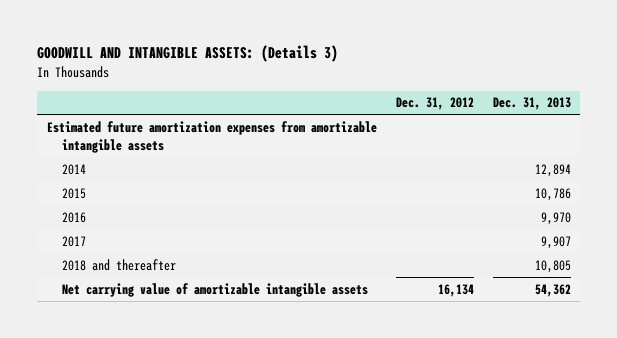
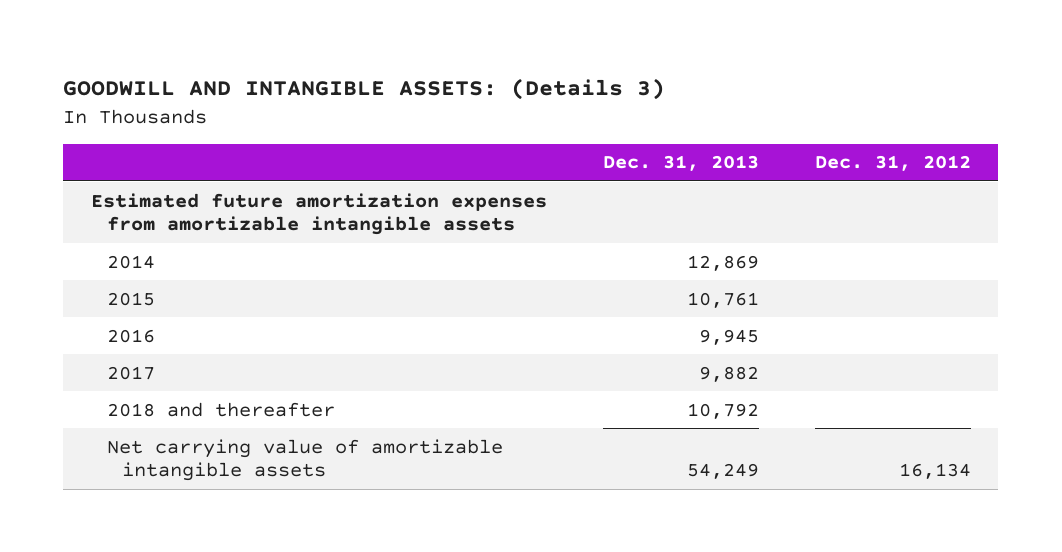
[534,163,571,177] 12,894 -> [686,254,759,271] 12,869
[534,187,571,201] 10,786 -> [686,291,759,308] 10,761
[540,211,571,225] 9,970 -> [698,328,759,345] 9,945
[540,235,571,249] 9,907 -> [698,365,759,382] 9,882
[534,259,571,273] 10,805 -> [686,402,759,419] 10,792
[534,283,571,297] 54,362 -> [686,463,759,480] 54,249

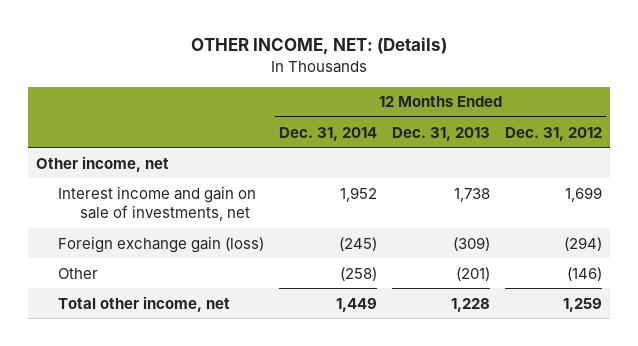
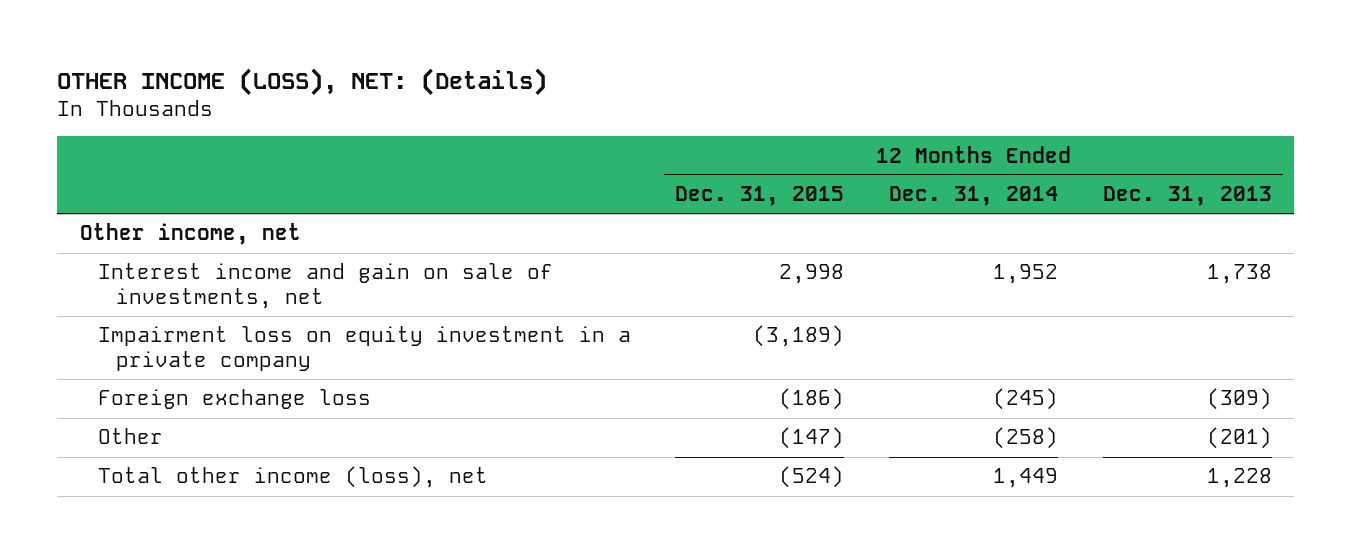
[190,37,447,56] OTHER INCOME, NET: (Details) -> [57,67,548,96] OTHER INCOME (LOSS), NET: (Details)
[505,126,603,141] Dec. 31, 2012 -> none
none -> [675,186,845,207] Dec. 31, 2015
none -> [97,326,631,372] Impairment loss on equity investment in a private company
[58,235,265,253] Foreign exchange gain (loss) -> [97,389,371,410] Foreign exchange loss
[58,295,231,312] Total other income, net -> [97,466,488,489] Total other income (loss), net

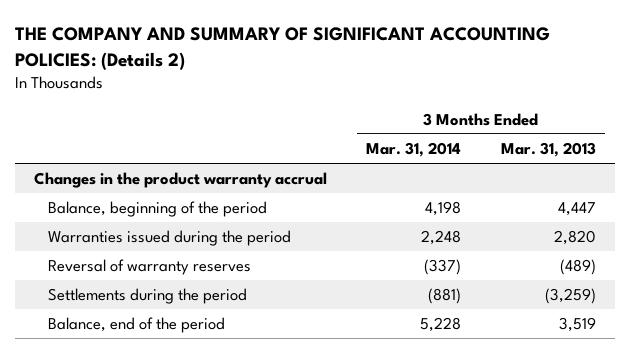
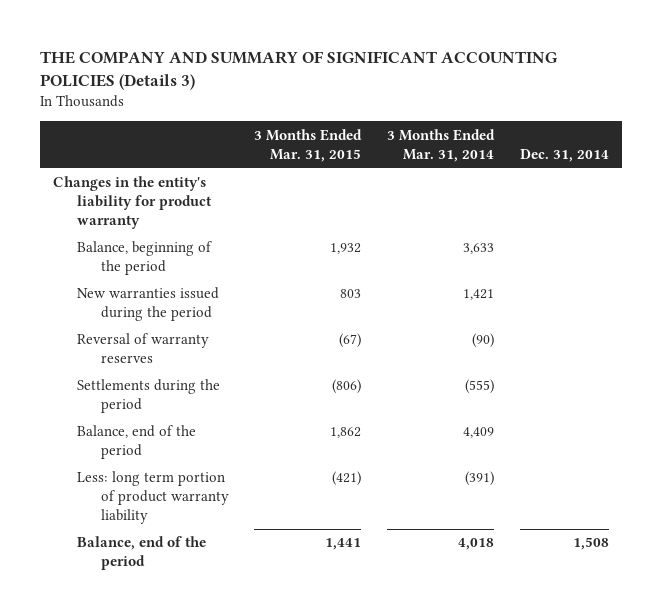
[14,27,550,70] THE COMPANY AND SUMMARY OF SIGNIFICANT ACCOUNTING POLICIES: (Details 2) -> [39,51,557,91] THE COMPANY AND SUMMARY OF SIGNIFICANT ACCOUNTING POLICIES (Details 3)
[500,142,596,158] Mar. 31, 2013 -> none
none -> [254,128,363,162] 3 Months Ended Mar. 31, 2015
none -> [519,148,609,162] Dec. 31, 2014
[34,172,328,189] Changes in the product warranty accrual -> [52,176,212,230] Changes in the entity's liability for product warranty
[425,201,462,217] 4,198 -> [463,243,495,255] 3,633
[48,230,292,247] Warranties issued during the period -> [76,287,219,322] New warranties issued during the period
[421,230,462,246] 2,248 -> [463,289,495,301] 1,421
[424,259,462,276] (337) -> [472,333,495,349] (90)
[428,288,462,305] (881) -> [465,379,495,395] (555)
[420,317,462,333] 5,228 -> [463,427,495,439] 4,409
none -> [76,471,229,525] Less: long term portion of product warranty liability
none -> [76,536,206,571] Balance, end of the period

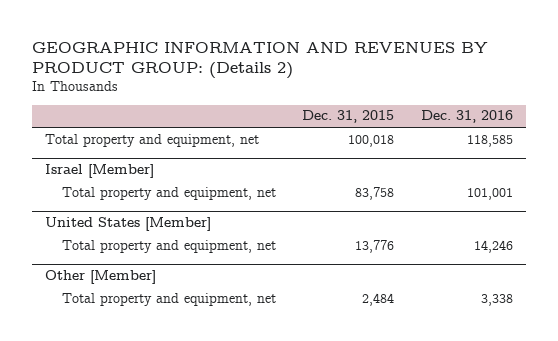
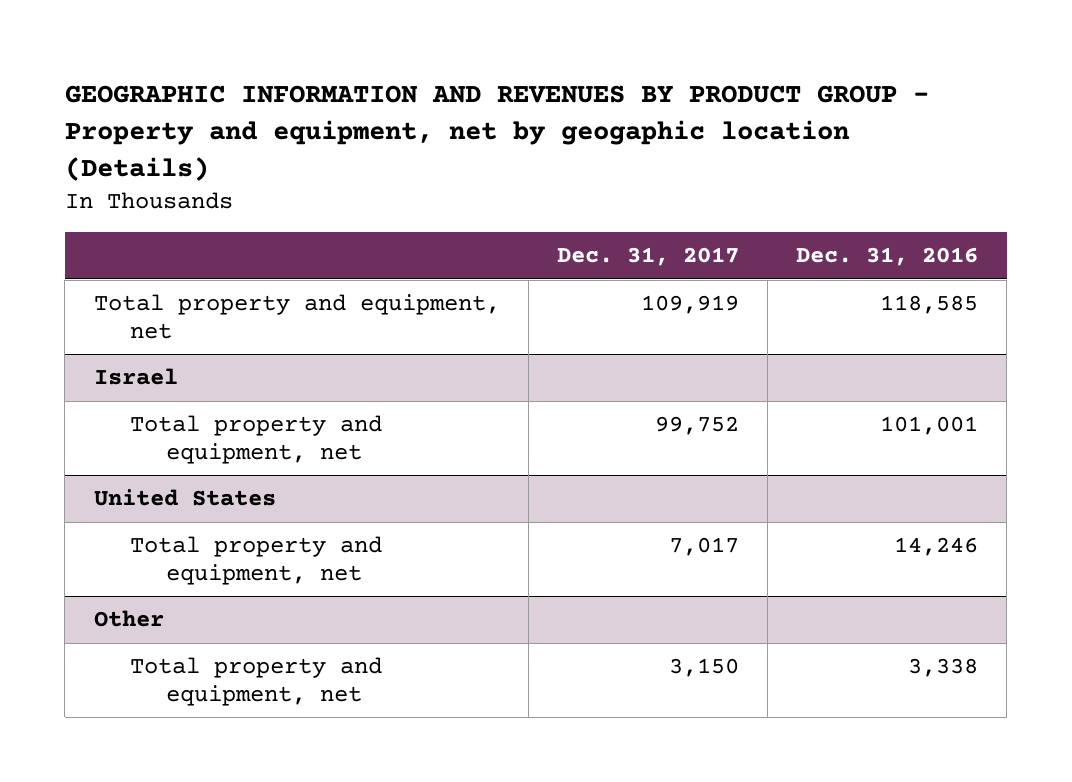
[31,41,488,80] GEOGRAPHIC INFORMATION AND REVENUES BY PRODUCT GROUP: (Details 2) -> [64,84,929,182] GEOGRAPHIC INFORMATION AND REVENUES BY PRODUCT GROUP - Property and equipment, net by geogaphic location (Details)
[302,110,395,124] Dec. 31, 2015 -> none
none -> [556,247,739,267] Dec. 31, 2017
[44,163,154,178] Israel [Member] -> [93,368,178,386] Israel
[44,216,211,231] United States [Member] -> [93,489,276,507] United States
[44,269,156,284] Other [Member] -> [93,610,164,628] Other

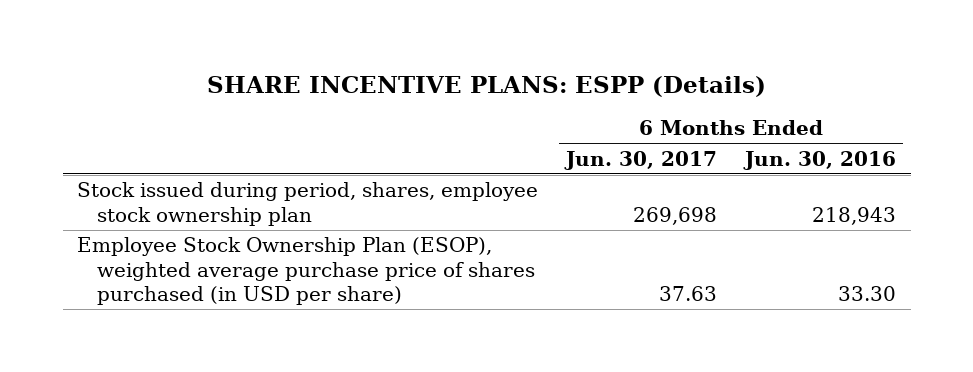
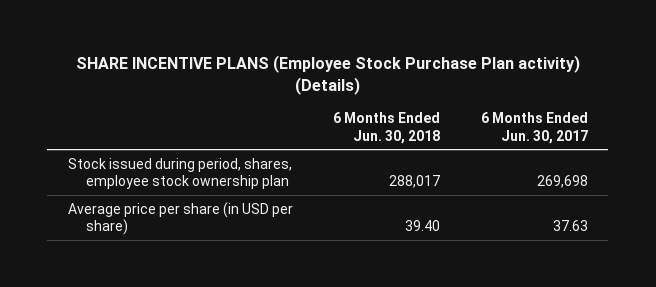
[206,75,766,97] SHARE INCENTIVE PLANS: ESPP (Details) -> [75,55,580,95] SHARE INCENTIVE PLANS (Employee Stock Purchase Plan activity) (Details)
[743,150,897,170] Jun. 30, 2016 -> none
none -> [333,112,441,144] 6 Months Ended Jun. 30, 2018
[76,237,536,305] Employee Stock Ownership Plan (ESOP), weighted average purchase price of shares purchased (in USD per share) -> [67,201,293,235] Average price per share (in USD per share)

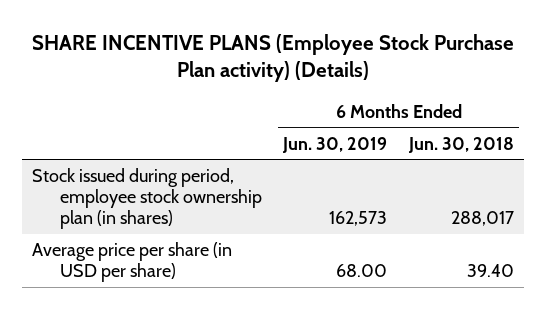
[481,112,589,144] 6 Months Ended Jun. 30, 2017 -> none
none -> [282,136,388,153] Jun. 30, 2019
[67,157,292,189] Stock issued during period, shares, employee stock ownership plan -> [32,168,263,230] Stock issued during period, employee stock ownership plan (in shares)

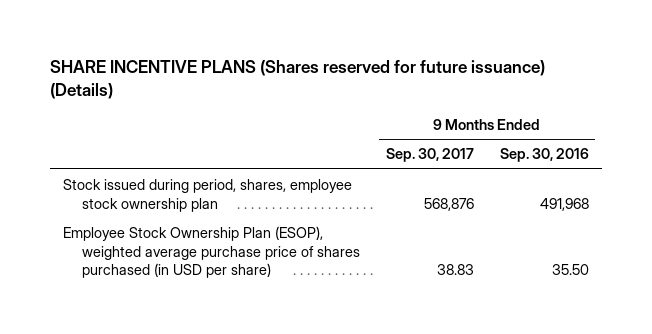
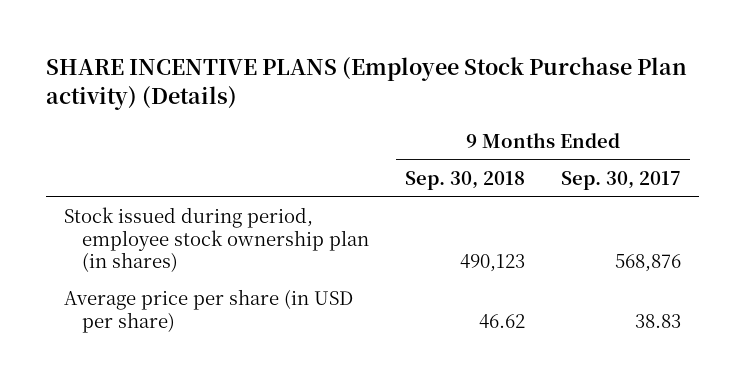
[50,60,546,99] SHARE INCENTIVE PLANS (Shares reserved for future issuance) (Details) -> [46,57,688,110] SHARE INCENTIVE PLANS (Employee Stock Purchase Plan activity) (Details)
[499,148,589,163] Sep. 30, 2016 -> none
none -> [405,170,526,190] Sep. 30, 2018
[63,178,353,212] Stock issued during period, shares, employee stock ownership plan -> [64,207,370,272] Stock issued during period, employee stock ownership plan (in shares)
[63,225,360,279] Employee Stock Ownership Plan (ESOP), weighted average purchase price of shares purchased (in USD per share) -> [64,289,354,333] Average price per share (in USD per share)

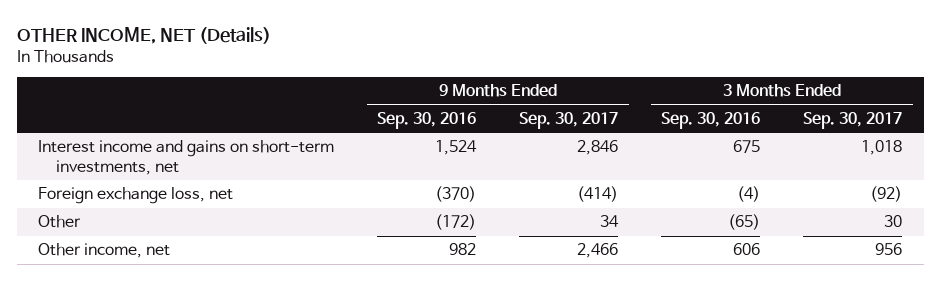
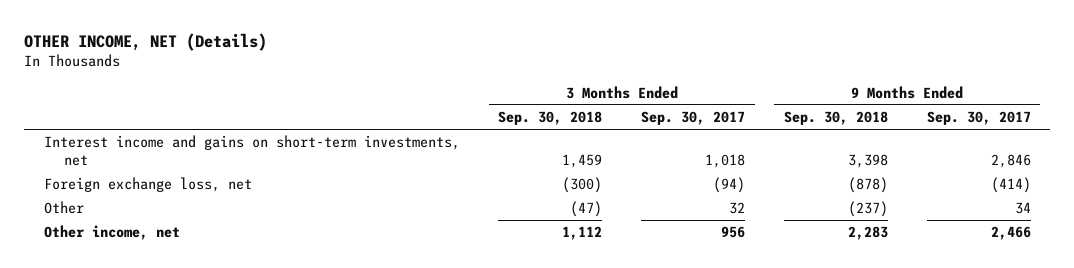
[377,112,477,130] Sep. 30, 2016 -> none
[661,112,761,130] Sep. 30, 2016 -> none
none -> [498,110,603,125] Sep. 30, 2018
none -> [783,110,888,125] Sep. 30, 2018
[870,186,903,203] (92) -> [713,177,746,194] (94)
[884,215,903,228] 30 -> [729,202,746,215] 32

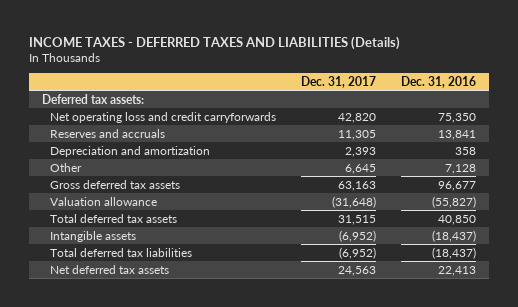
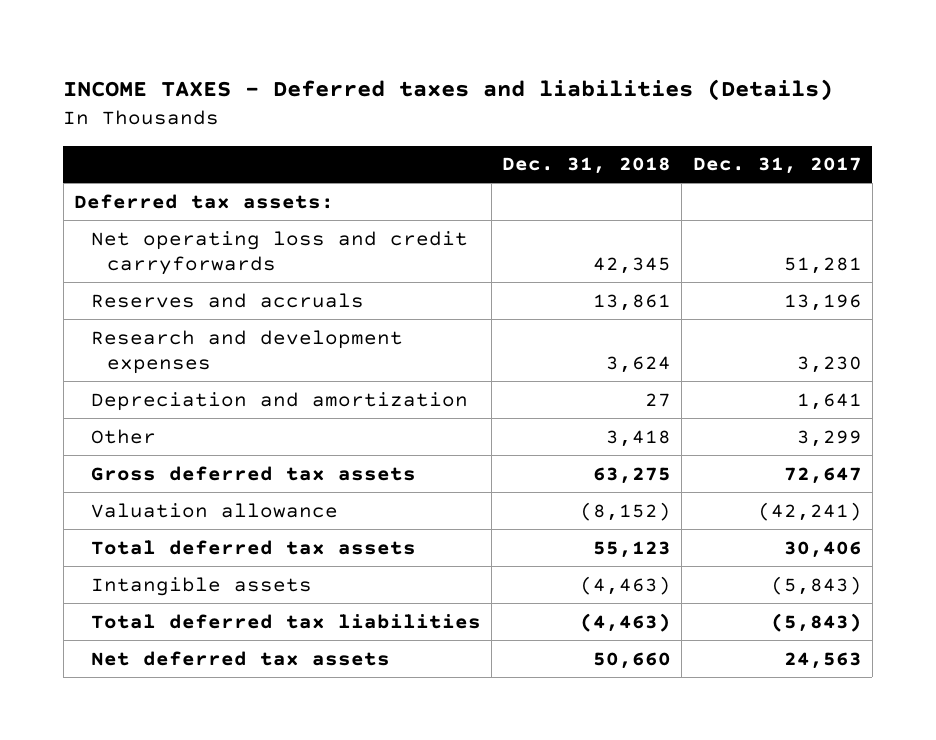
[29,35,401,50] INCOME TAXES - DEFERRED TAXES AND LIABILITIES (Details) -> [63,79,834,102] INCOME TAXES - Deferred taxes and liabilities (Details)
[401,75,477,88] Dec. 31, 2016 -> none
none -> [502,157,672,175] Dec. 31, 2018
[338,112,377,123] 42,820 -> [783,256,862,274] 51,281
[338,129,377,140] 11,305 -> [783,293,862,311] 13,196
none -> [90,329,403,374] Research and development expenses
[345,146,377,157] 2,393 -> [796,392,862,410] 1,641
[345,163,377,174] 6,645 -> [796,429,862,447] 3,299
[338,180,377,191] 63,163 -> [783,466,862,484] 72,647
[332,195,377,208] (31,648) -> [757,501,862,521] (42,241)
[338,214,377,225] 31,515 -> [783,540,862,558] 30,406
[339,229,377,242] (6,952) -> [770,575,862,595] (5,843)
[339,246,377,259] (6,952) -> [770,612,862,632] (5,843)

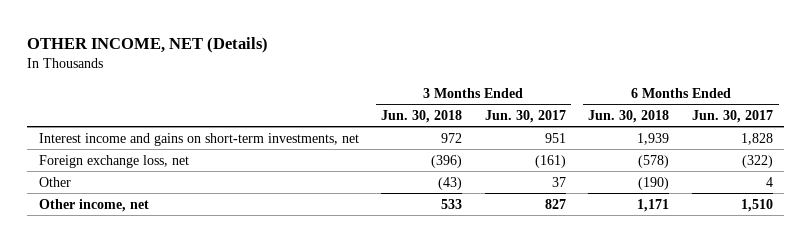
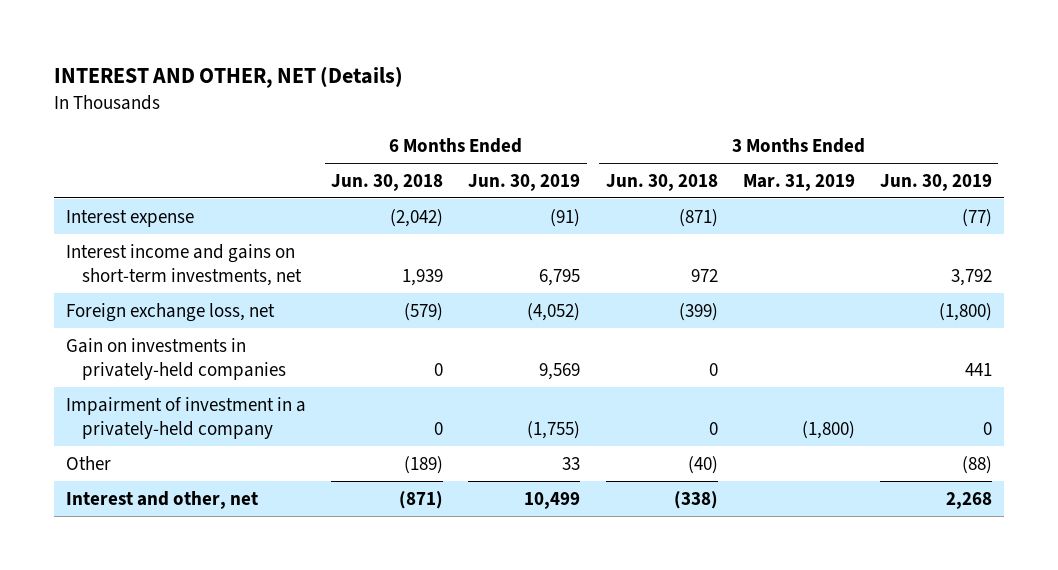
[27,37,269,54] OTHER INCOME, NET (Details) -> [53,66,403,89] INTEREST AND OTHER, NET (Details)
[484,109,566,123] Jun. 30, 2017 -> none
[691,109,773,123] Jun. 30, 2017 -> none
none -> [468,173,581,191] Jun. 30, 2019
none -> [742,173,855,191] Mar. 31, 2019
none -> [879,173,992,191] Jun. 30, 2019
none -> [66,209,195,227] Interest expense
[431,154,463,168] (396) -> [678,302,718,321] (399)
[638,154,670,168] (578) -> [404,302,444,321] (579)
none -> [66,337,287,380] Gain on investments in privately-held companies
none -> [66,396,307,439] Impairment of investment in a privately-held company
[438,176,463,190] (43) -> [687,455,718,474] (40)
[638,176,670,190] (190) -> [404,455,444,474] (189)
[38,198,149,212] Other income, net -> [66,490,259,509] Interest and other, net
[441,198,463,209] 533 -> [673,490,718,509] (338)
[637,198,670,212] 1,171 -> [399,490,444,509] (871)

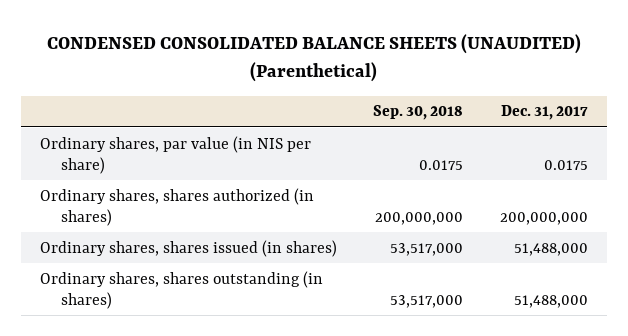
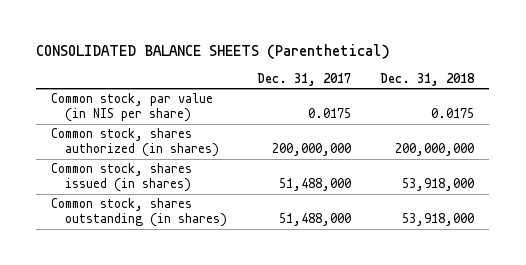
[46,34,581,83] CONDENSED CONSOLIDATED BALANCE SHEETS (UNAUDITED) (Parenthetical) -> [36,44,391,60] CONSOLIDATED BALANCE SHEETS (Parenthetical)
[373,105,464,121] Sep. 30, 2018 -> none
none -> [380,73,476,87] Dec. 31, 2018
[39,135,311,175] Ordinary shares, par value (in NIS per share) -> [51,92,214,123] Common stock, par value (in NIS per share)
[39,187,314,227] Ordinary shares, shares authorized (in shares) -> [51,127,220,158] Common stock, shares authorized (in shares)
[39,239,337,257] Ordinary shares, shares issued (in shares) -> [51,162,193,193] Common stock, shares issued (in shares)
[39,270,323,310] Ordinary shares, shares outstanding (in shares) -> [51,197,228,228] Common stock, shares outstanding (in shares)

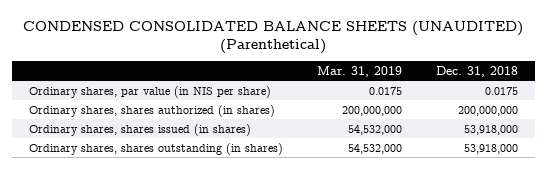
[36,44,391,60] CONSOLIDATED BALANCE SHEETS (Parenthetical) -> [23,20,524,55] CONDENSED CONSOLIDATED BALANCE SHEETS (UNAUDITED) (Parenthetical)
[256,73,351,87] Dec. 31, 2017 -> none
none -> [316,65,402,77] Mar. 31, 2019
[51,92,214,123] Common stock, par value (in NIS per share) -> [28,85,271,98] Ordinary shares, par value (in NIS per share)
[51,127,220,158] Common stock, shares authorized (in shares) -> [28,104,275,117] Ordinary shares, shares authorized (in shares)
[51,162,193,193] Common stock, shares issued (in shares) -> [28,123,251,136] Ordinary shares, shares issued (in shares)
[51,197,228,228] Common stock, shares outstanding (in shares) -> [28,142,283,155] Ordinary shares, shares outstanding (in shares)

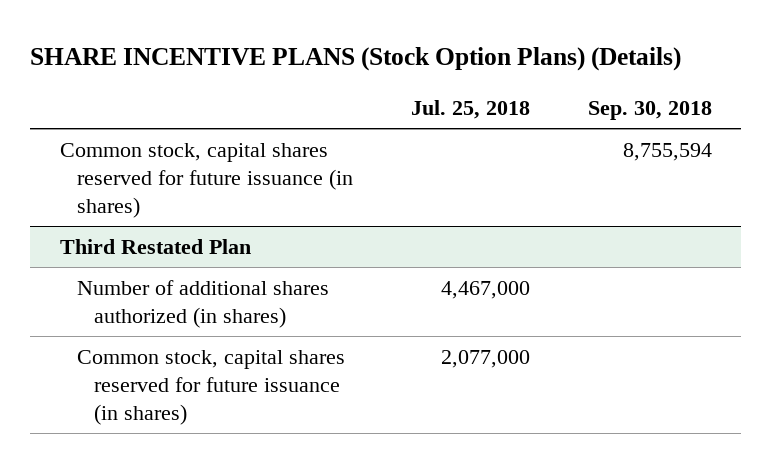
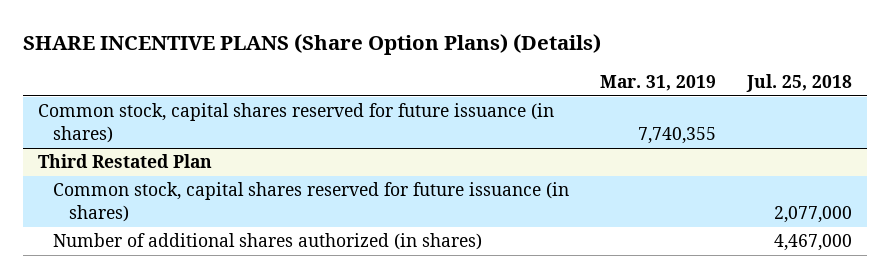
[30,47,682,72] SHARE INCENTIVE PLANS (Stock Option Plans) (Details) -> [22,34,601,56] SHARE INCENTIVE PLANS (Share Option Plans) (Details)
[588,100,713,120] Sep. 30, 2018 -> none
none -> [600,75,717,92] Mar. 31, 2019
[76,279,329,328] Number of additional shares authorized (in shares) -> [53,233,483,251] Number of additional shares authorized (in shares)

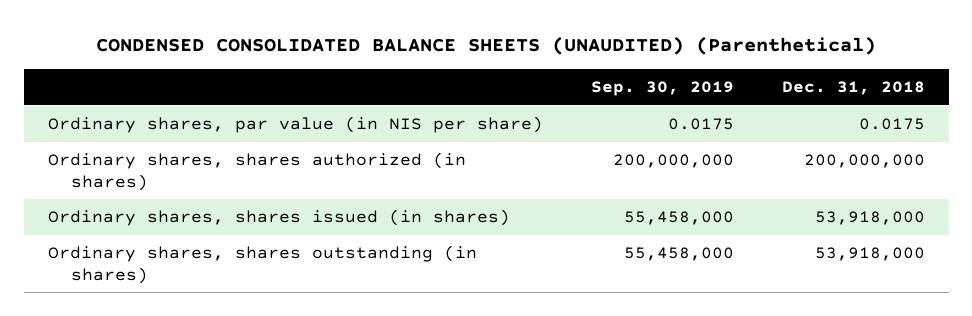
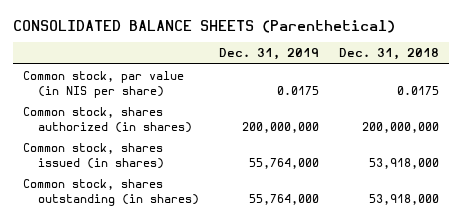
[96,37,877,56] CONDENSED CONSOLIDATED BALANCE SHEETS (UNAUDITED) (Parenthetical) -> [12,19,395,33] CONSOLIDATED BALANCE SHEETS (Parenthetical)
[590,81,734,97] Sep. 30, 2019 -> none
none -> [219,48,320,61] Dec. 31, 2019
[47,116,543,134] Ordinary shares, par value (in NIS per share) -> [22,71,184,99] Common stock, par value (in NIS per share)
[47,152,466,191] Ordinary shares, shares authorized (in shares) -> [22,107,193,134] Common stock, shares authorized (in shares)
[47,209,510,227] Ordinary shares, shares issued (in shares) -> [22,143,165,170] Common stock, shares issued (in shares)
[47,245,477,284] Ordinary shares, shares outstanding (in shares) -> [22,179,200,207] Common stock, shares outstanding (in shares)

